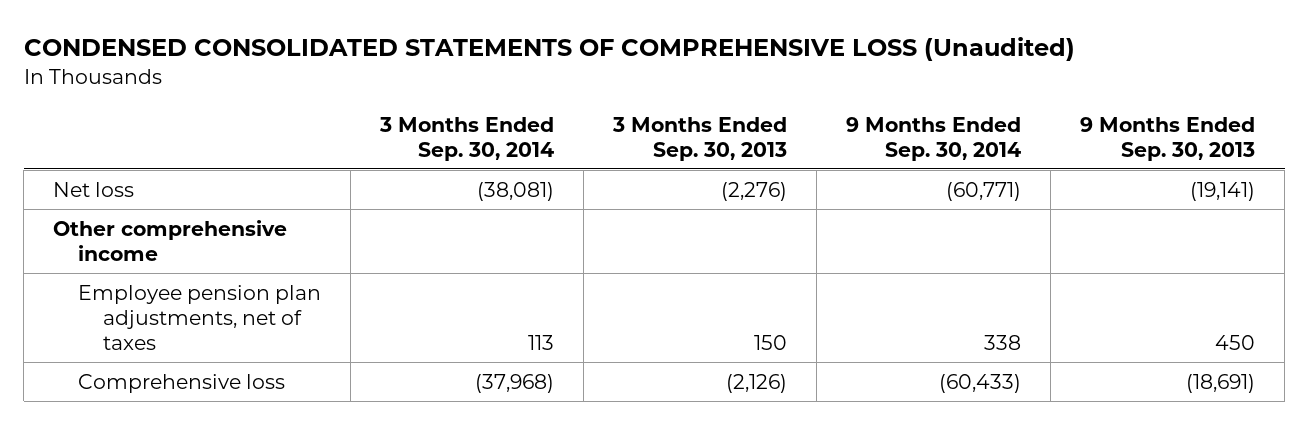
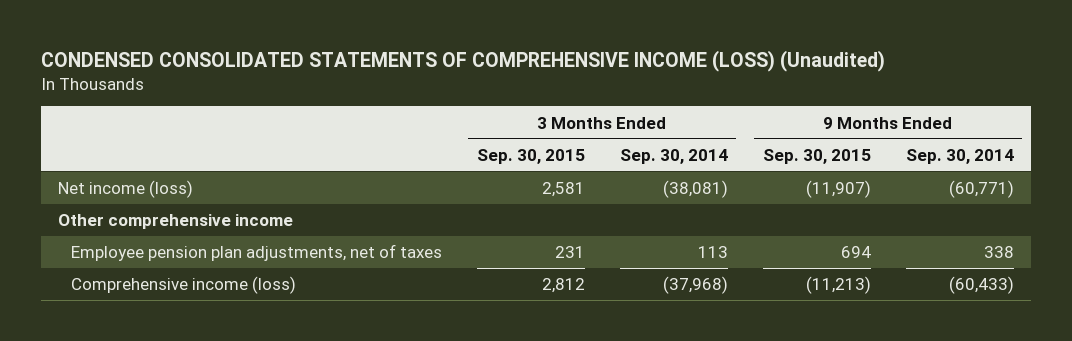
[23,37,1075,62] CONDENSED CONSOLIDATED STATEMENTS OF COMPREHENSIVE LOSS (Unaudited) -> [40,49,885,72] CONDENSED CONSOLIDATED STATEMENTS OF COMPREHENSIVE INCOME (LOSS) (Unaudited)
[612,116,788,161] 3 Months Ended Sep. 30, 2013 -> none
[1080,116,1256,161] 9 Months Ended Sep. 30, 2013 -> none
none -> [476,148,585,164] Sep. 30, 2015
none -> [762,148,871,164] Sep. 30, 2015
[53,181,135,197] Net loss -> [58,180,194,199] Net income (loss)
[78,373,286,393] Comprehensive loss -> [70,276,296,295] Comprehensive income (loss)

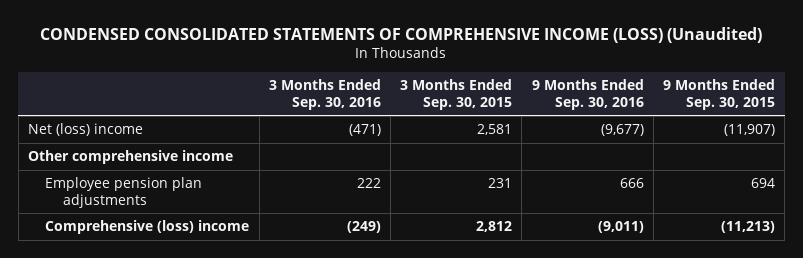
[619,148,728,164] Sep. 30, 2014 -> none
[905,148,1014,164] Sep. 30, 2014 -> none
none -> [268,79,381,110] 3 Months Ended Sep. 30, 2016
none -> [531,79,644,110] 9 Months Ended Sep. 30, 2016
[58,180,194,199] Net income (loss) -> [27,123,143,137] Net (loss) income
[70,244,442,262] Employee pension plan adjustments, net of taxes -> [45,177,203,208] Employee pension plan adjustments
[70,276,296,295] Comprehensive income (loss) -> [45,220,250,235] Comprehensive (loss) income

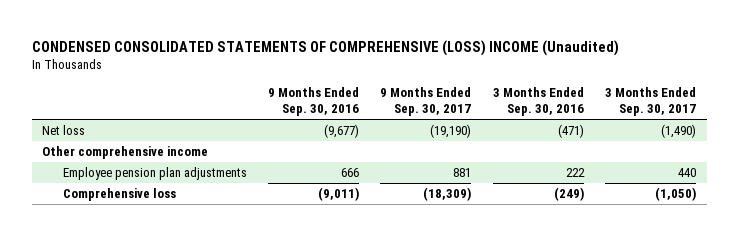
[40,26,763,43] CONDENSED CONSOLIDATED STATEMENTS OF COMPREHENSIVE INCOME (LOSS) (Unaudited) -> [31,39,619,56] CONDENSED CONSOLIDATED STATEMENTS OF COMPREHENSIVE (LOSS) INCOME (Unaudited)
[400,79,513,110] 3 Months Ended Sep. 30, 2015 -> none
[662,79,775,110] 9 Months Ended Sep. 30, 2015 -> none
none -> [380,86,472,116] 9 Months Ended Sep. 30, 2017
none -> [605,86,697,116] 3 Months Ended Sep. 30, 2017
[27,123,143,137] Net (loss) income -> [42,125,86,136] Net loss
[45,220,250,235] Comprehensive (loss) income -> [62,188,176,202] Comprehensive loss

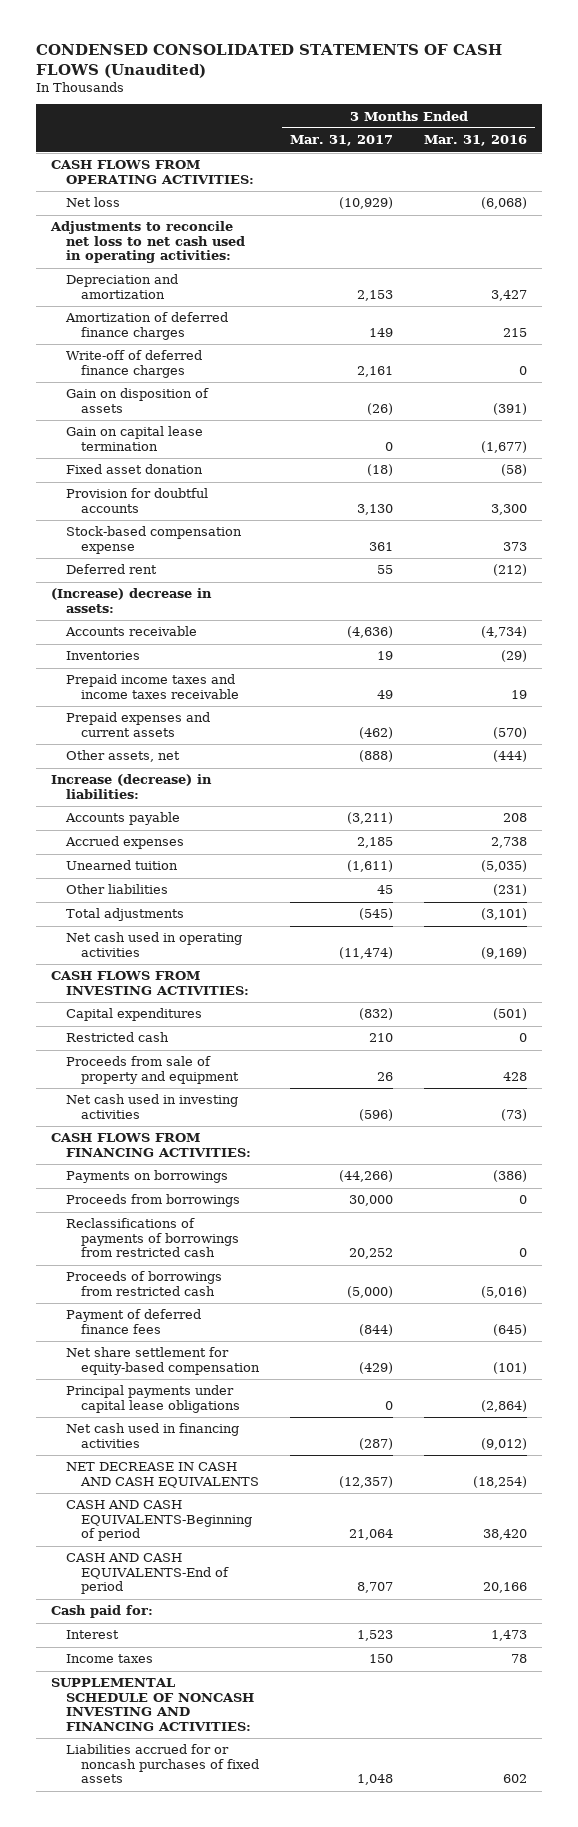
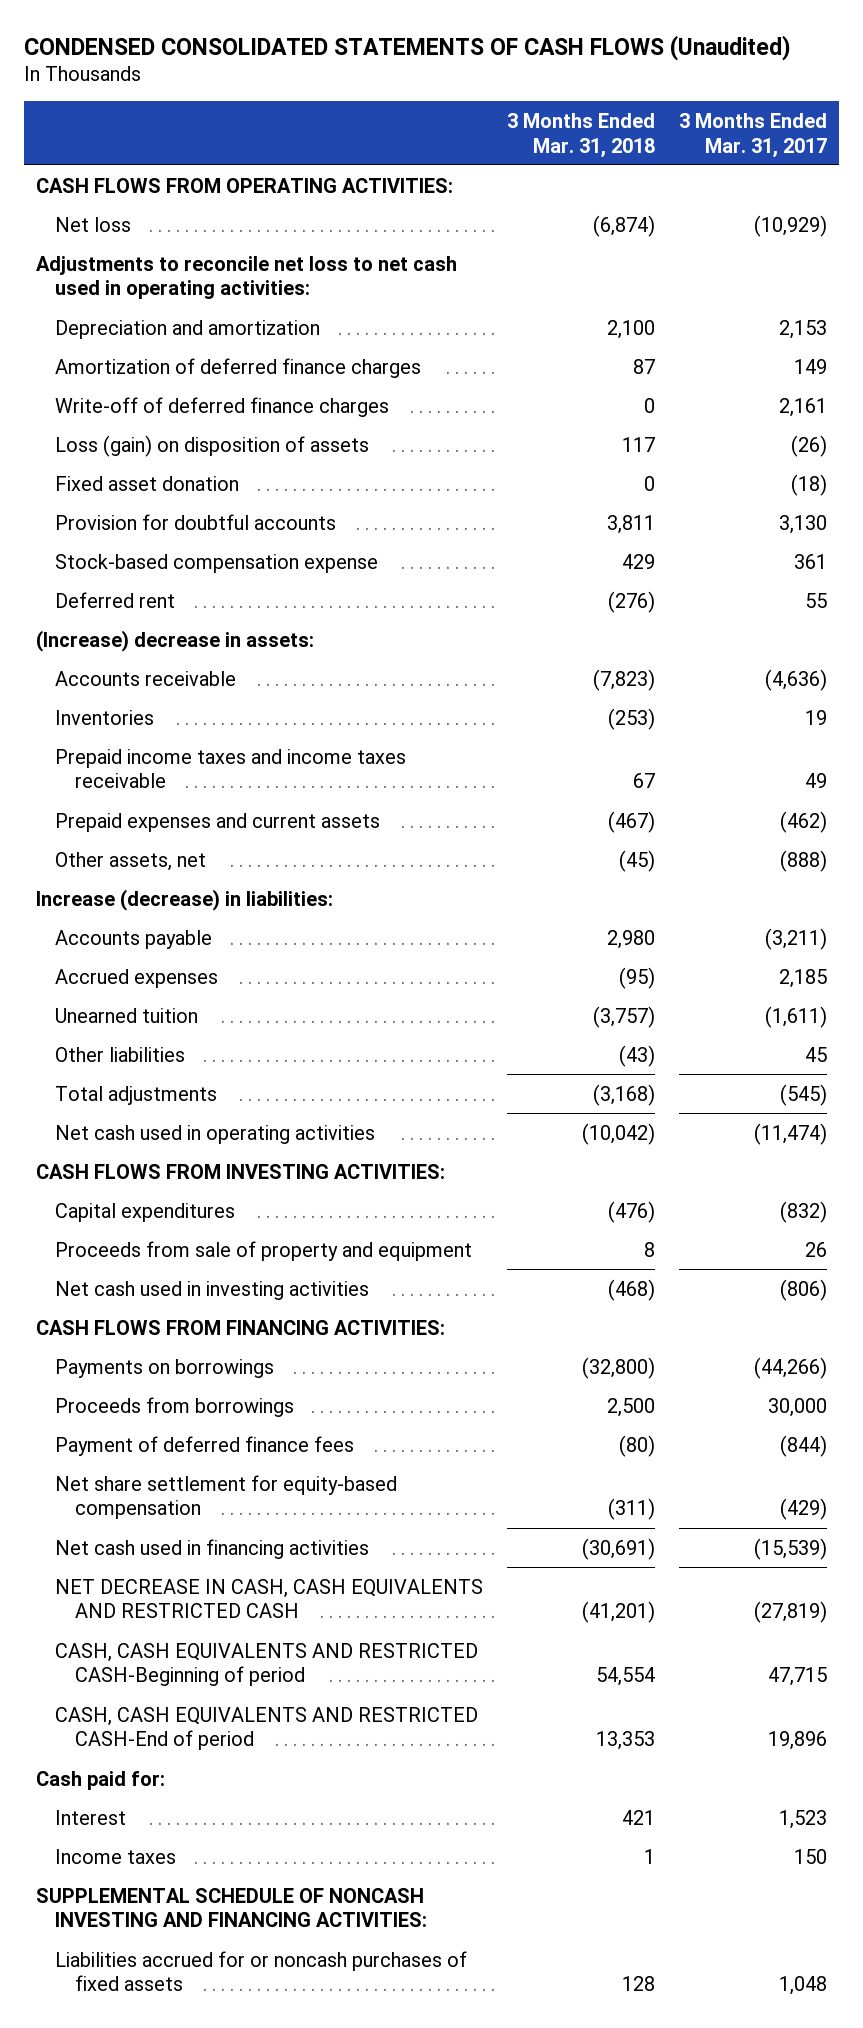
[423,135,527,147] Mar. 31, 2016 -> none
none -> [507,112,656,158] 3 Months Ended Mar. 31, 2018
[66,426,204,451] Gain on capital lease termination -> none
[66,388,210,413] Gain on disposition of assets -> [55,434,370,457] Loss (gain) on disposition of assets
[66,1032,170,1043] Restricted cash -> none
[359,1108,394,1121] (596) -> [779,1278,827,1301] (806)
[66,1218,240,1258] Reclassifications of payments of borrowings from restricted cash -> none
[66,1271,223,1296] Proceeds of borrowings from restricted cash -> none
[66,1385,241,1413] Principal payments under capital lease obligations -> none
[359,1437,394,1450] (287) -> [753,1537,827,1560] (15,539)
[66,1462,260,1488] NET DECREASE IN CASH AND CASH EQUIVALENTS -> [55,1578,484,1619] NET DECREASE IN CASH, CASH EQUIVALENTS AND RESTRICTED CASH
[339,1475,394,1488] (12,357) -> [753,1601,827,1624] (27,819)
[66,1500,253,1542] CASH AND CASH EQUIVALENTS-Beginning of period -> [55,1642,479,1687] CASH, CASH EQUIVALENTS AND RESTRICTED CASH-Beginning of period
[349,1529,394,1541] 21,064 -> [767,1667,827,1687] 47,715
[66,1553,230,1595] CASH AND CASH EQUIVALENTS-End of period -> [55,1706,479,1751] CASH, CASH EQUIVALENTS AND RESTRICTED CASH-End of period
[357,1582,394,1594] 8,707 -> [767,1731,827,1751] 19,896

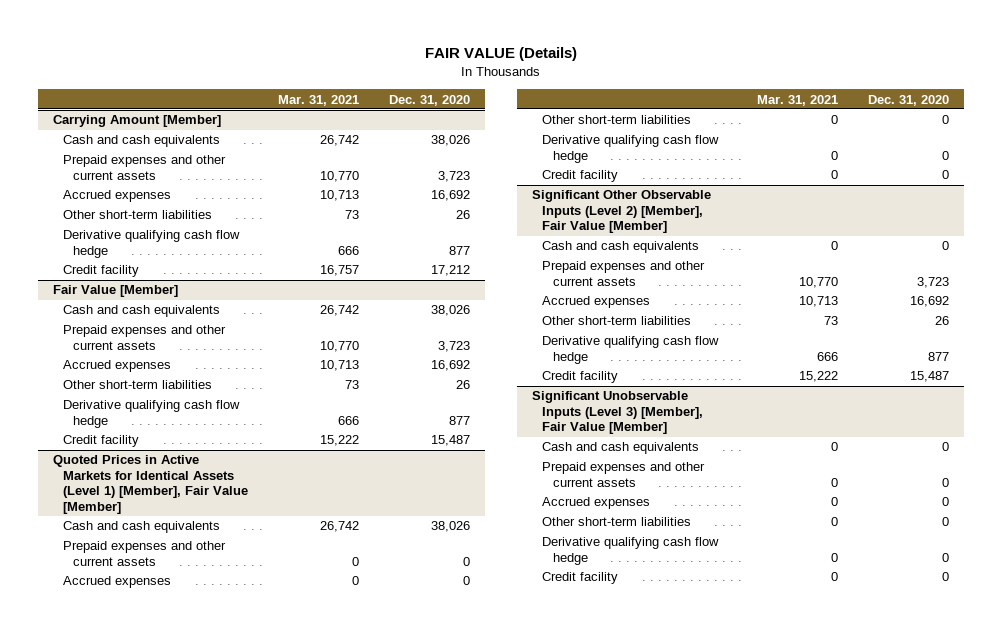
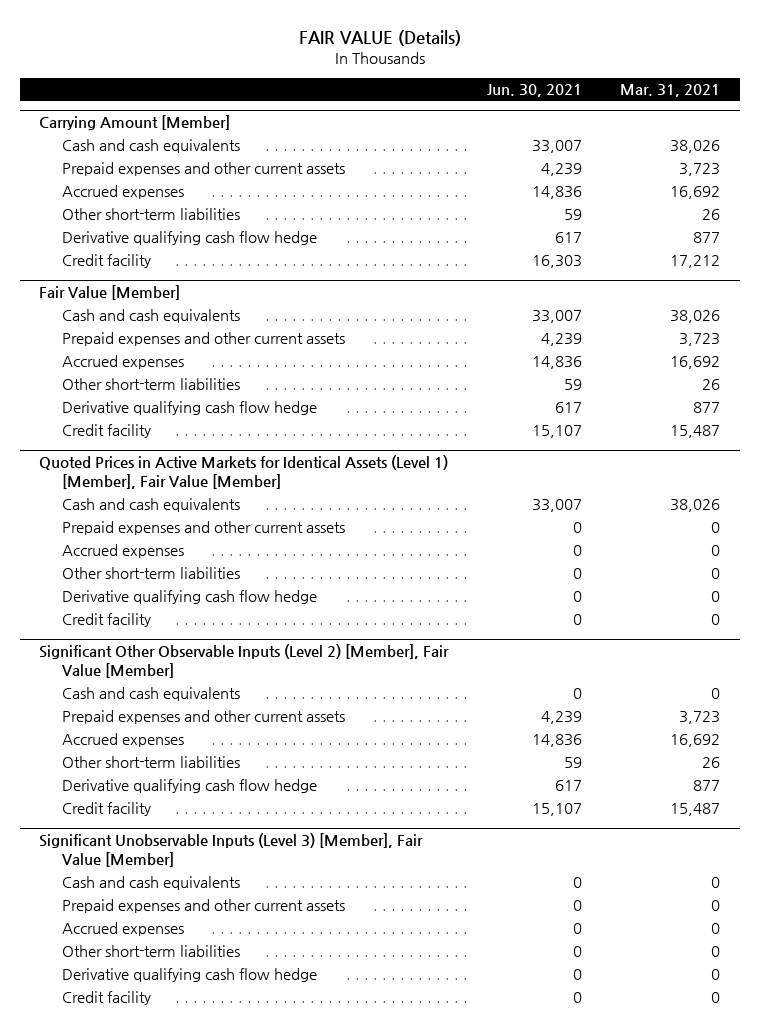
[388,94,470,106] Dec. 31, 2020 -> none
none -> [486,84,582,98] Jun. 30, 2021
[320,135,360,147] 26,742 -> [670,139,721,153] 38,026
[320,170,360,182] 10,770 -> [679,162,721,176] 3,723
[320,190,360,202] 10,713 -> [670,185,721,199] 16,692
[345,210,360,220] 73 -> [702,208,721,220] 26
[338,245,360,255] 666 -> [693,231,721,243] 877
[320,265,360,277] 16,757 -> [670,254,721,268] 17,212
[320,305,360,317] 26,742 -> [670,309,721,323] 38,026
[320,340,360,352] 10,770 -> [679,332,721,346] 3,723
[320,360,360,372] 10,713 -> [670,355,721,369] 16,692
[345,380,360,390] 73 -> [702,378,721,390] 26
[338,415,360,425] 666 -> [693,401,721,413] 877
[320,435,360,447] 15,222 -> [670,424,721,438] 15,487
[320,521,360,533] 26,742 -> [670,498,721,512] 38,026
[799,276,839,288] 10,770 -> [679,710,721,724] 3,723
[799,296,839,308] 10,713 -> [670,733,721,747] 16,692
[824,316,839,326] 73 -> [702,756,721,768] 26
[817,351,839,361] 666 -> [693,779,721,791] 877
[799,371,839,383] 15,222 -> [670,802,721,816] 15,487

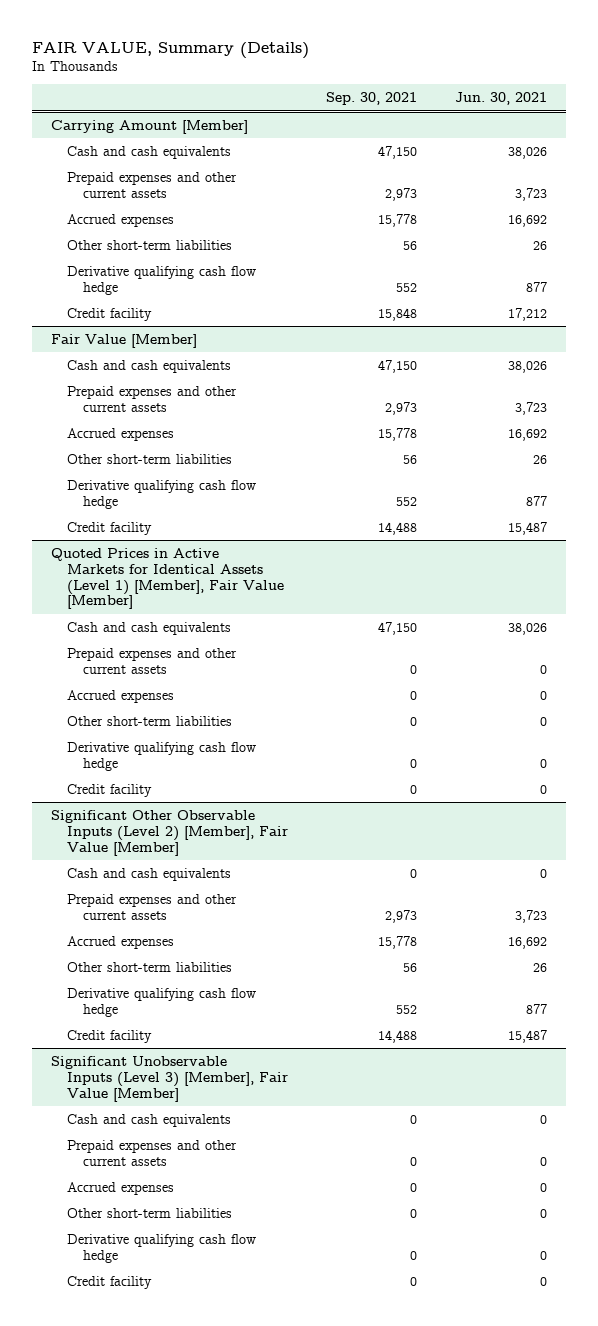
[298,29,461,46] FAIR VALUE (Details) -> [31,41,309,59] FAIR VALUE, Summary (Details)
[620,84,721,98] Mar. 31, 2021 -> none
none -> [326,92,418,106] Sep. 30, 2021
[531,139,582,153] 33,007 -> [508,146,548,159] 38,026
[540,162,582,176] 4,239 -> [515,187,548,201] 3,723
[531,185,582,199] 14,836 -> [508,214,548,227] 16,692
[563,208,582,220] 59 -> [533,240,548,250] 26
[554,231,582,243] 617 -> [526,281,548,292] 877
[531,254,582,268] 16,303 -> [508,307,548,321] 17,212
[531,309,582,323] 33,007 -> [508,360,548,373] 38,026
[540,332,582,346] 4,239 -> [515,401,548,415] 3,723
[531,355,582,369] 14,836 -> [508,428,548,441] 16,692
[563,378,582,390] 59 -> [533,454,548,464] 26
[554,401,582,413] 617 -> [526,495,548,506] 877
[531,424,582,438] 15,107 -> [508,521,548,535] 15,487
[531,498,582,512] 33,007 -> [508,622,548,635] 38,026
[540,710,582,724] 4,239 -> [515,909,548,923] 3,723
[531,733,582,747] 14,836 -> [508,936,548,949] 16,692
[563,756,582,768] 59 -> [533,962,548,972] 26
[554,779,582,791] 617 -> [526,1003,548,1014] 877
[531,802,582,816] 15,107 -> [508,1029,548,1043] 15,487

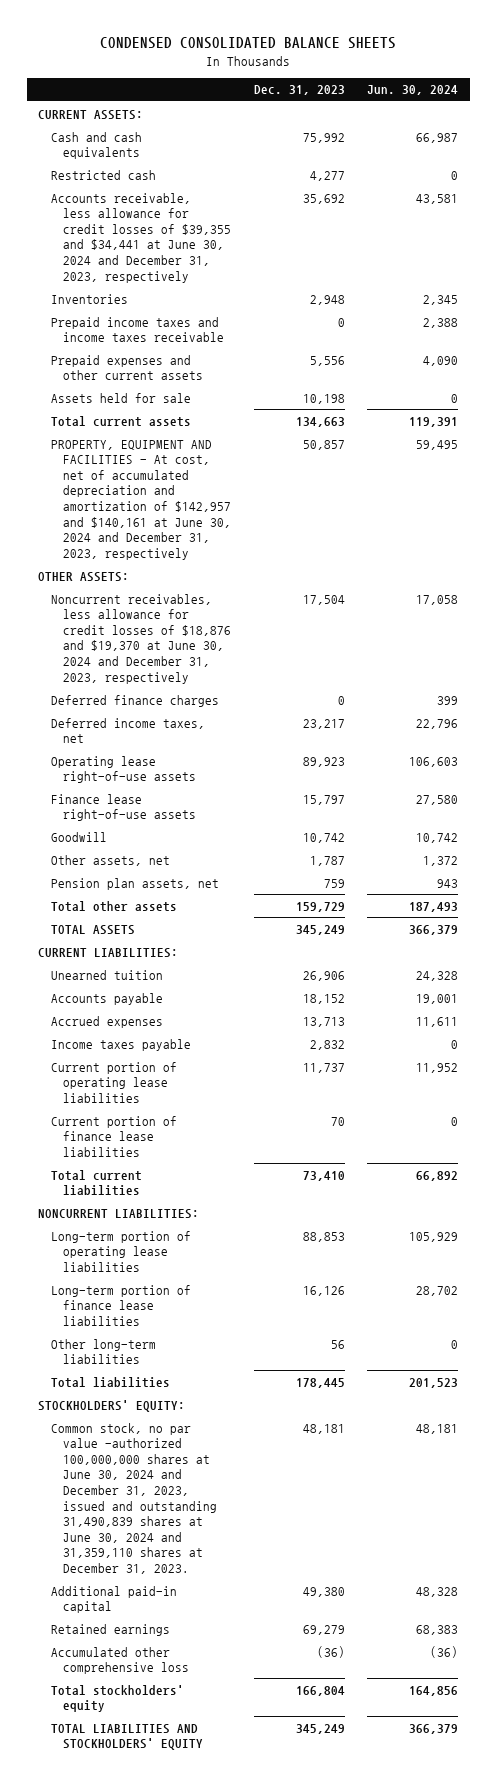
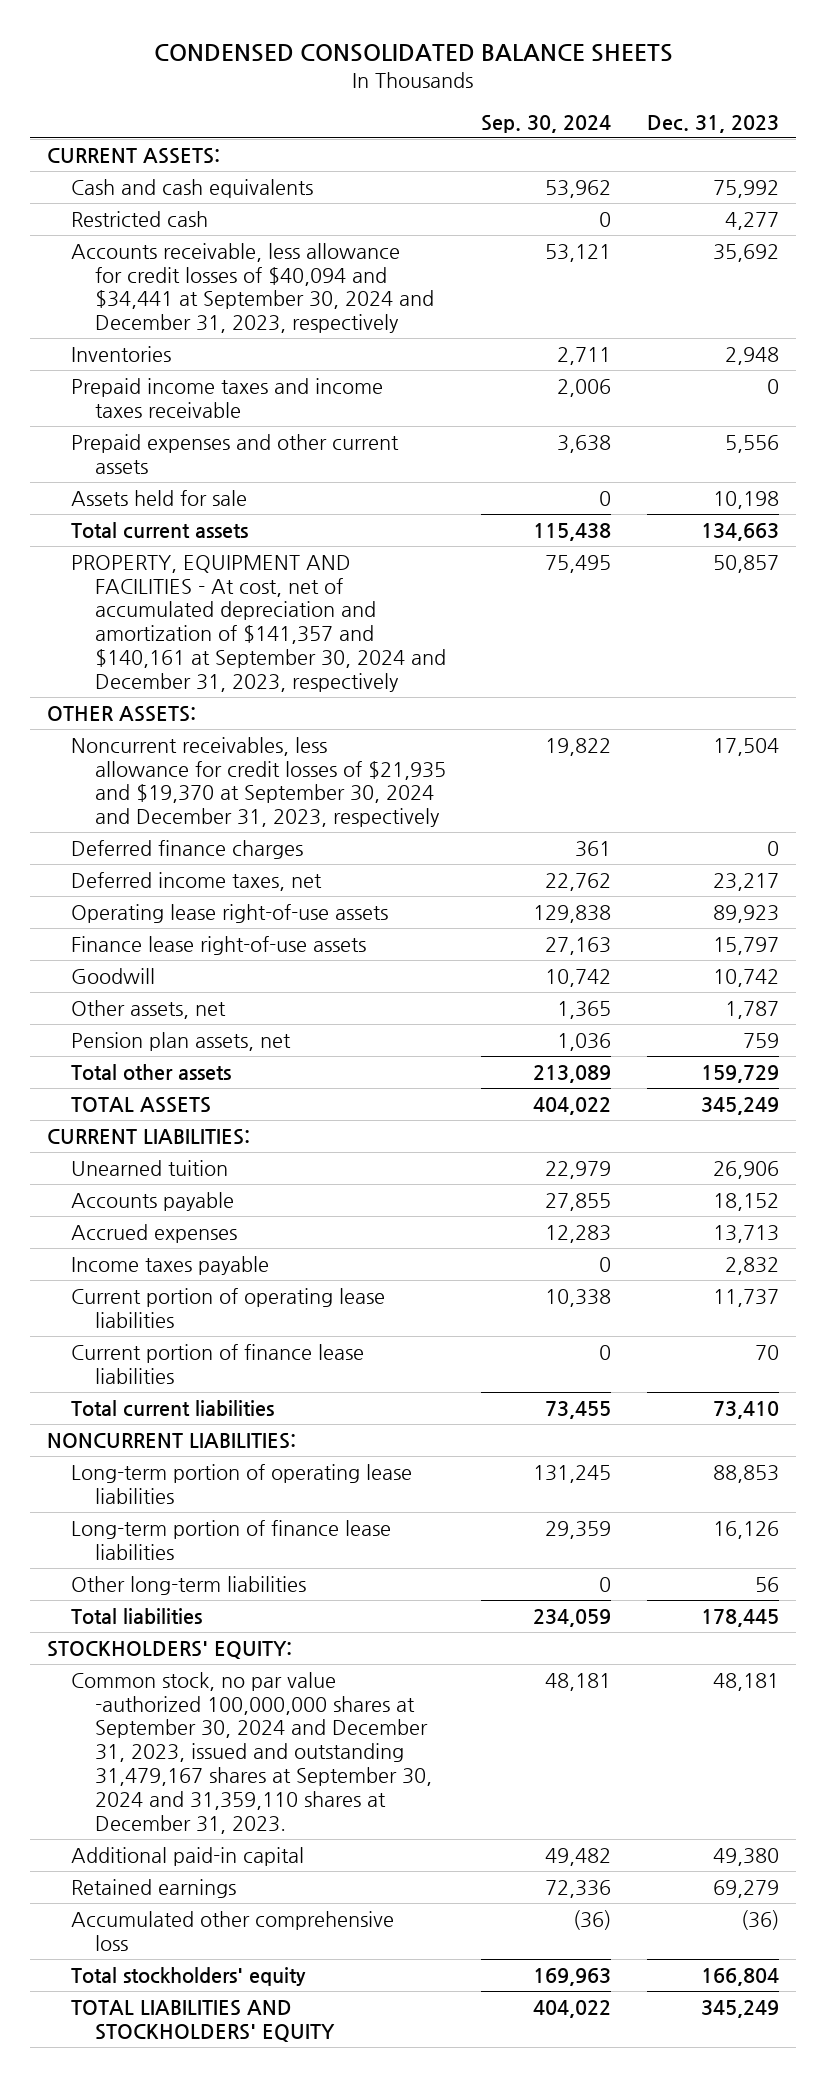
[367,85,459,96] Jun. 30, 2024 -> none
none -> [481,114,612,133] Sep. 30, 2024
[50,192,232,283] Accounts receivable, less allowance for credit losses of $39,355 and $34,441 at June 30, 2024 and December 31, 2023, respectively -> [71,242,434,334] Accounts receivable, less allowance for credit losses of $40,094 and $34,441 at September 30, 2024 and December 31, 2023, respectively
[50,439,232,560] PROPERTY, EQUIPMENT AND FACILITIES - At cost, net of accumulated depreciation and amortization of $142,957 and $140,161 at June 30, 2024 and December 31, 2023, respectively -> [71,554,446,692] PROPERTY, EQUIPMENT AND FACILITIES - At cost, net of accumulated depreciation and amortization of $141,357 and $140,161 at September 30, 2024 and December 31, 2023, respectively
[50,593,232,684] Noncurrent receivables, less allowance for credit losses of $18,876 and $19,370 at June 30, 2024 and December 31, 2023, respectively -> [71,736,446,828] Noncurrent receivables, less allowance for credit losses of $21,935 and $19,370 at September 30, 2024 and December 31, 2023, respectively
[50,1422,218,1574] Common stock, no par value -authorized 100,000,000 shares at June 30, 2024 and December 31, 2023, issued and outstanding 31,490,839 shares at June 30, 2024 and 31,359,110 shares at December 31, 2023. -> [71,1671,432,1834] Common stock, no par value -authorized 100,000,000 shares at September 30, 2024 and December 31, 2023, issued and outstanding 31,479,167 shares at September 30, 2024 and 31,359,110 shares at December 31, 2023.

